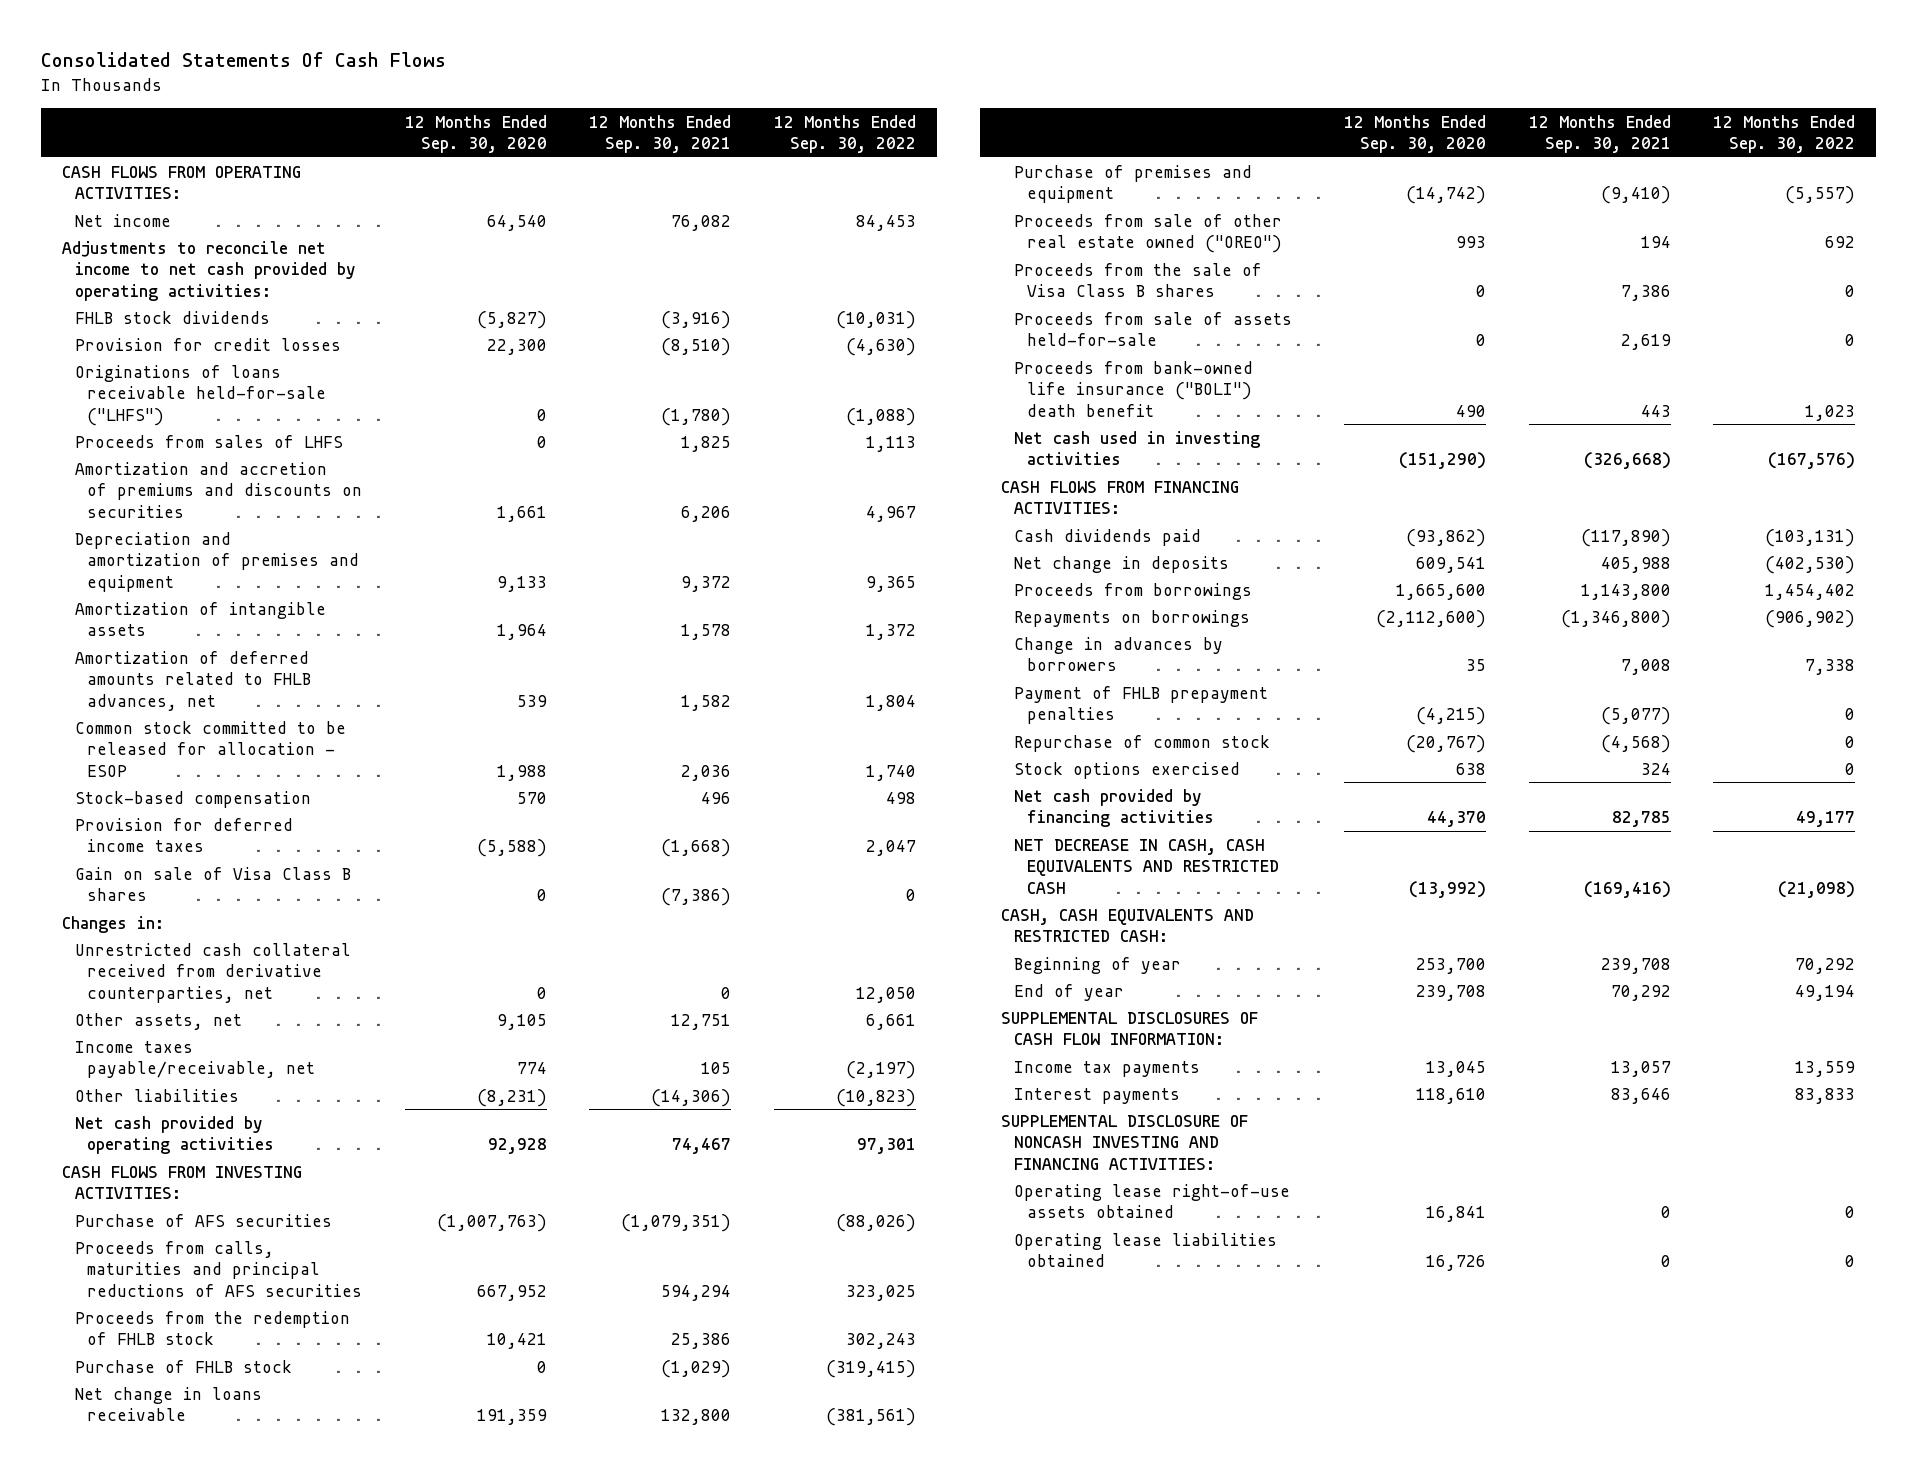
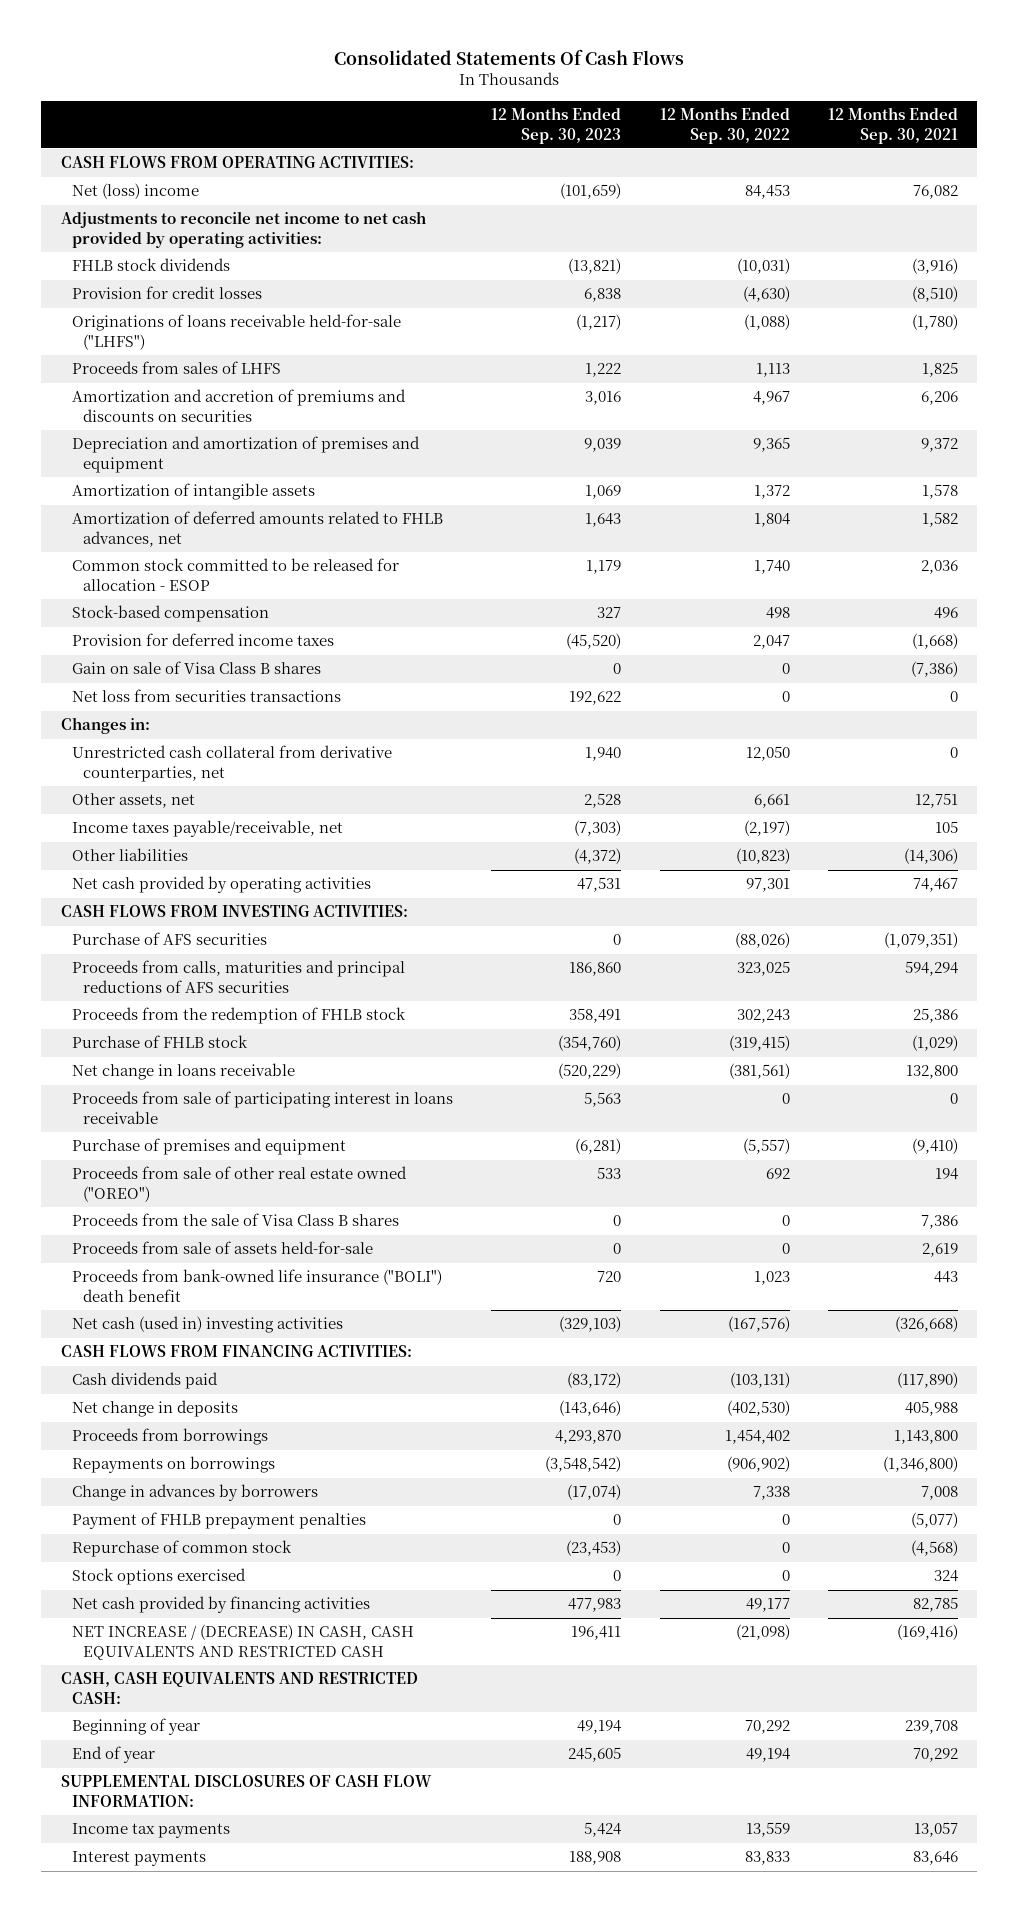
[404,114,547,154] 12 Months Ended Sep. 30, 2020 -> none
none -> [491,106,622,144] 12 Months Ended Sep. 30, 2023
[74,213,171,227] Net income -> [71,183,199,200] Net (loss) income
none -> [71,689,341,703] Net loss from securities transactions
[74,942,351,1003] Unrestricted cash collateral received from derivative counterparties, net -> [71,745,392,783] Unrestricted cash collateral from derivative counterparties, net
none -> [71,1091,453,1125] Proceeds from sale of participating interest in loans receivable
[1013,430,1260,466] Net cash used in investing activities -> [71,1316,343,1334] Net cash (used in) investing activities
[1013,838,1279,894] NET DECREASE IN CASH, CASH EQUIVALENTS AND RESTRICTED CASH -> [71,1624,414,1661] NET INCREASE / (DECREASE) IN CASH, CASH EQUIVALENTS AND RESTRICTED CASH
[1001,1114,1249,1170] SUPPLEMENTAL DISCLOSURE OF NONCASH INVESTING AND FINANCING ACTIVITIES: -> none
[1013,1183,1290,1219] Operating lease right-of-use assets obtained -> none
[1013,1232,1277,1268] Operating lease liabilities obtained -> none

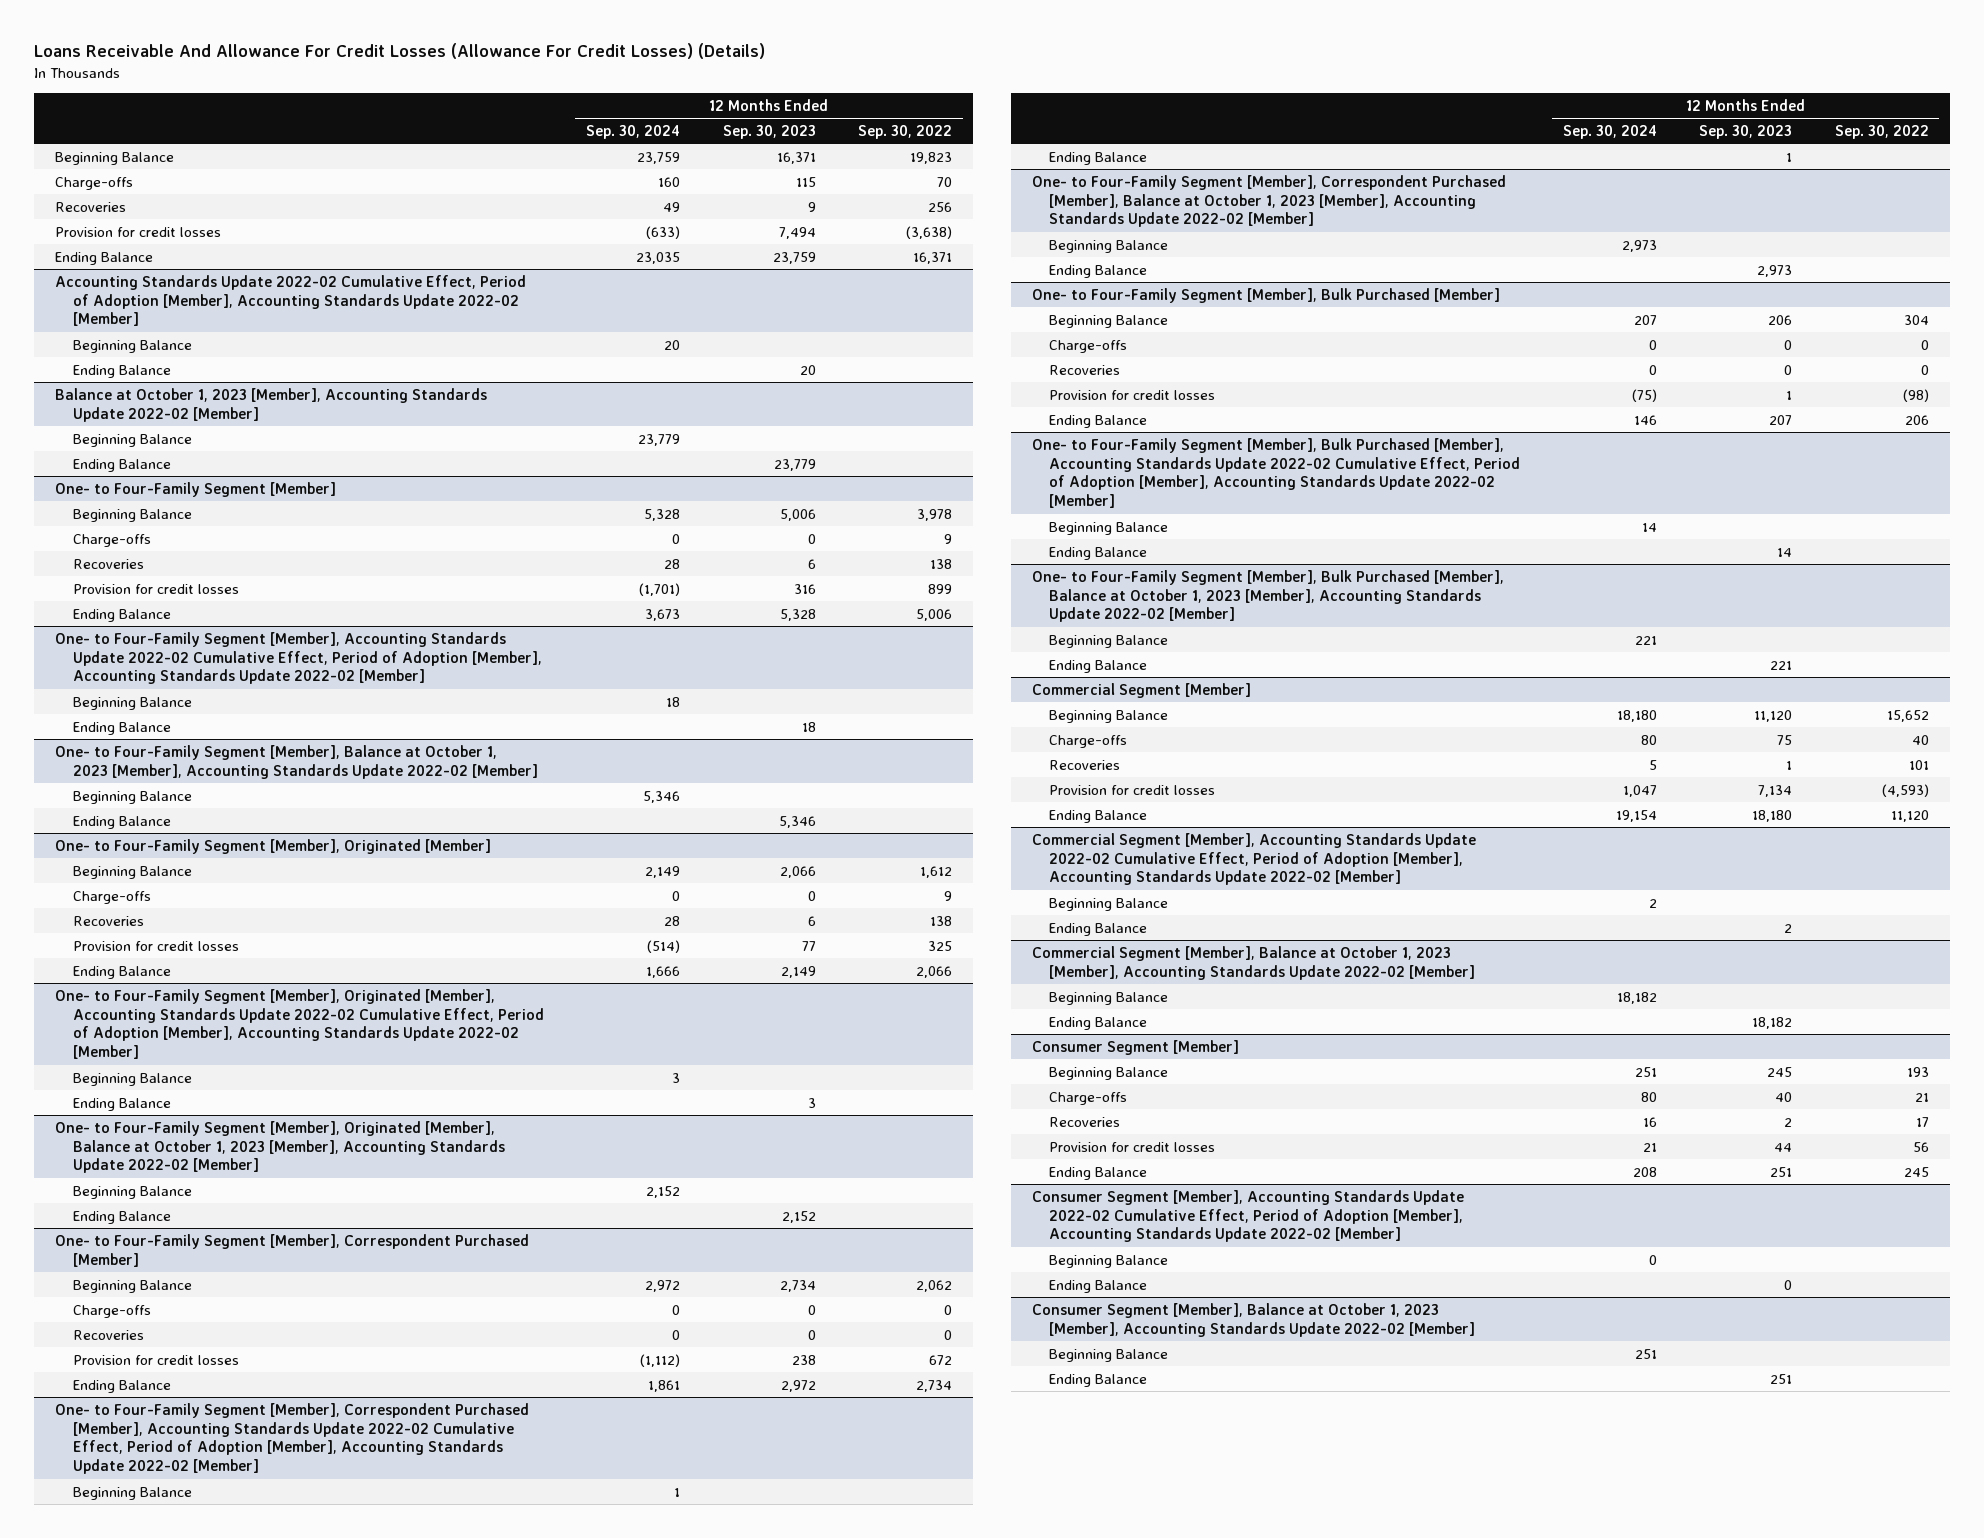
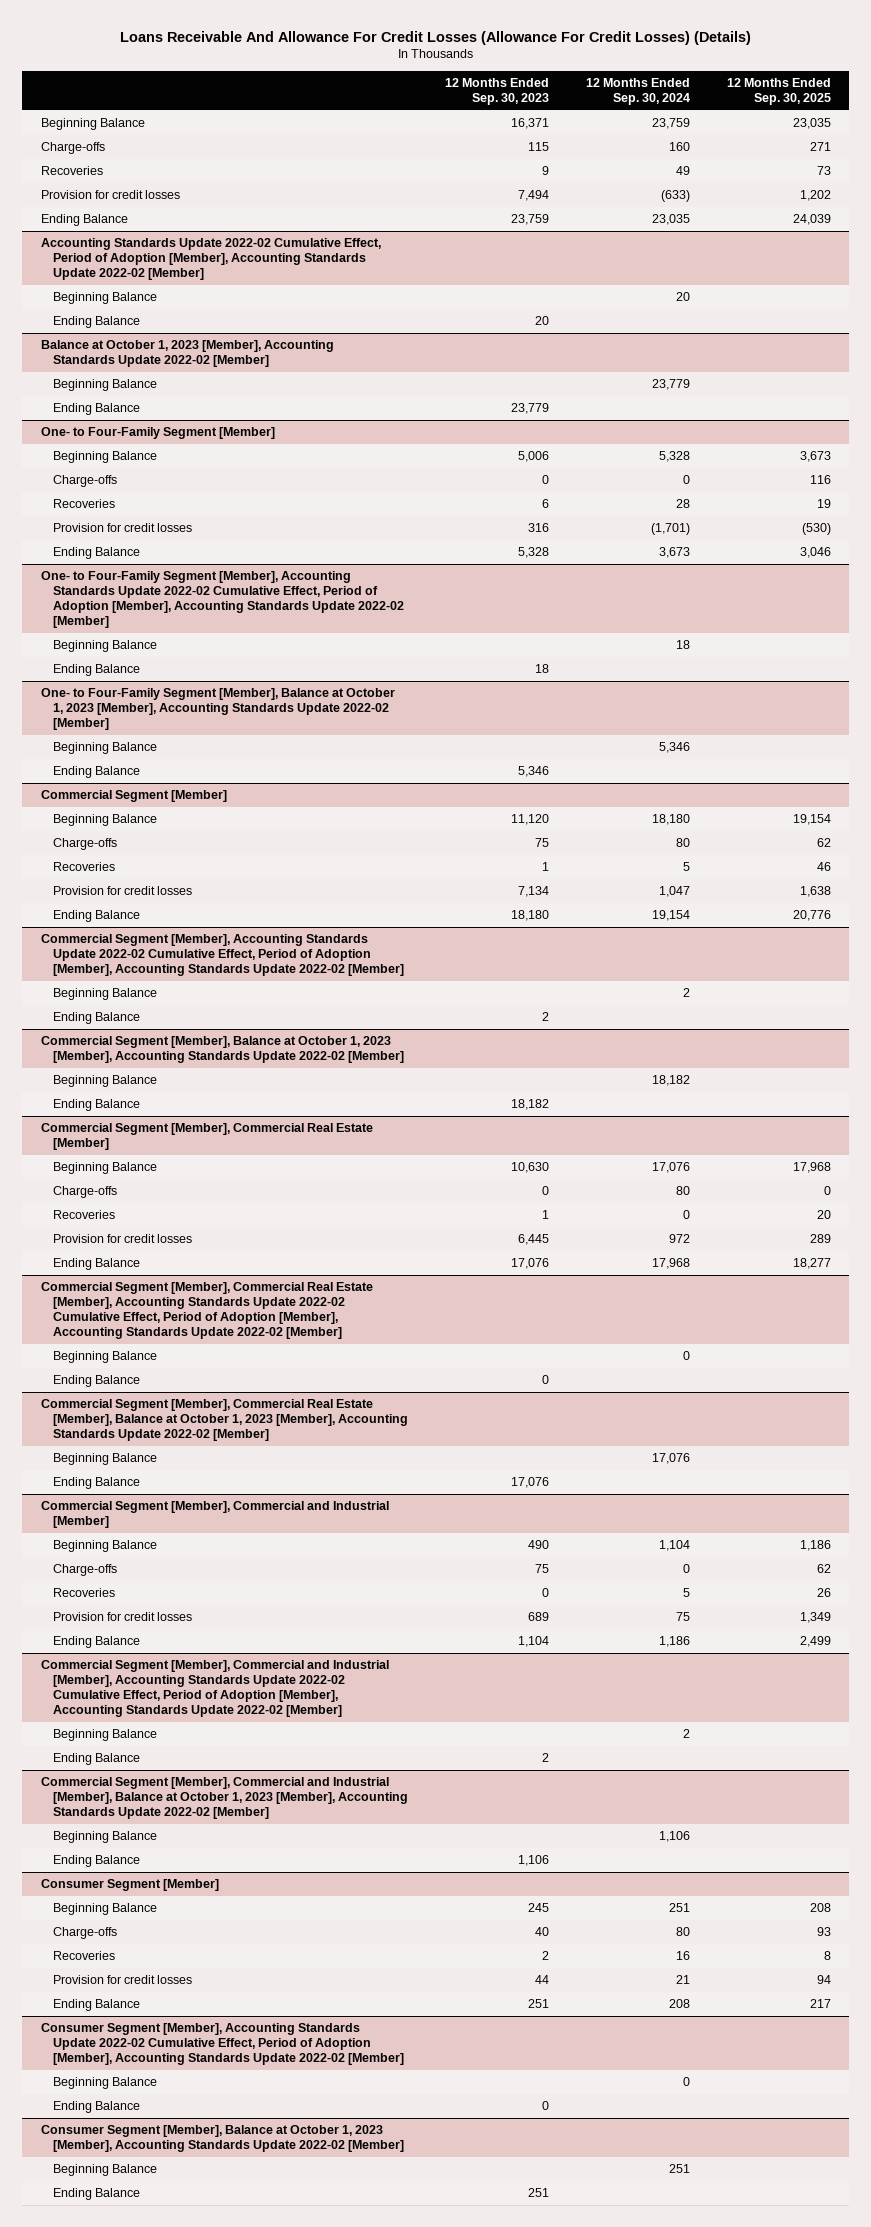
[857,124,952,139] Sep. 30, 2022 -> none
none -> [726,78,831,106] 12 Months Ended Sep. 30, 2025
[55,838,492,854] One- to Four-Family Segment [Member], Originated [Member] -> none
[72,865,192,879] Beginning Balance -> none
[72,890,151,904] Charge-offs -> none
[72,915,144,926] Recoveries -> none
[72,940,239,951] Provision for credit losses -> none
[72,965,171,979] Ending Balance -> none
[55,988,544,1060] One- to Four-Family Segment [Member], Originated [Member], Accounting Standards Update 2022-02 Cumulative Effect, Period of Adoption [Member], Accounting Standards Update 2022-02 [Member] -> none
[72,1072,192,1086] Beginning Balance -> none
[72,1097,171,1111] Ending Balance -> none
[55,1120,505,1174] One- to Four-Family Segment [Member], Originated [Member], Balance at October 1, 2023 [Member], Accounting Standards Update 2022-02 [Member] -> none
[72,1185,192,1199] Beginning Balance -> none
[72,1210,171,1224] Ending Balance -> none
[55,1233,530,1267] One- to Four-Family Segment [Member], Correspondent Purchased [Member] -> none
[72,1279,192,1293] Beginning Balance -> none
[72,1304,151,1318] Charge-offs -> none
[72,1329,144,1340] Recoveries -> none
[72,1354,239,1365] Provision for credit losses -> none
[72,1379,171,1393] Ending Balance -> none
[55,1402,530,1475] One- to Four-Family Segment [Member], Correspondent Purchased [Member], Accounting Standards Update 2022-02 Cumulative Effect, Period of Adoption [Member], Accounting Standards Update 2022-02 [Member] -> none
[72,1486,192,1500] Beginning Balance -> none
[1049,151,1148,165] Ending Balance -> none
[1032,174,1507,228] One- to Four-Family Segment [Member], Correspondent Purchased [Member], Balance at October 1, 2023 [Member], Accounting Standards Update 2022-02 [Member] -> none
[1049,239,1169,253] Beginning Balance -> none
[1049,264,1148,278] Ending Balance -> none
[1032,287,1501,303] One- to Four-Family Segment [Member], Bulk Purchased [Member] -> none
[1049,314,1169,328] Beginning Balance -> none
[1049,339,1128,353] Charge-offs -> none
[1049,364,1121,375] Recoveries -> none
[1049,389,1216,400] Provision for credit losses -> none
[1049,414,1148,428] Ending Balance -> none
[1032,437,1521,509] One- to Four-Family Segment [Member], Bulk Purchased [Member], Accounting Standards Update 2022-02 Cumulative Effect, Period of Adoption [Member], Accounting Standards Update 2022-02 [Member] -> none
[1049,521,1169,535] Beginning Balance -> none
[1049,546,1148,560] Ending Balance -> none
[1032,569,1505,623] One- to Four-Family Segment [Member], Bulk Purchased [Member], Balance at October 1, 2023 [Member], Accounting Standards Update 2022-02 [Member] -> none
[1049,634,1169,648] Beginning Balance -> none
[1049,659,1148,673] Ending Balance -> none
none -> [40,1123,373,1151] Commercial Segment [Member], Commercial Real Estate [Member]
none -> [52,1162,157,1175] Beginning Balance
none -> [52,1186,117,1199] Charge-offs
none -> [52,1210,115,1220] Recoveries
none -> [52,1234,192,1244] Provision for credit losses
none -> [52,1258,140,1271] Ending Balance
none -> [40,1282,373,1340] Commercial Segment [Member], Commercial Real Estate [Member], Accounting Standards Update 2022-02 Cumulative Effect, Period of Adoption [Member], Accounting Standards Update 2022-02 [Member]
none -> [52,1351,157,1364] Beginning Balance
none -> [52,1375,140,1388] Ending Balance
none -> [40,1399,408,1442] Commercial Segment [Member], Commercial Real Estate [Member], Balance at October 1, 2023 [Member], Accounting Standards Update 2022-02 [Member]
none -> [52,1453,157,1466] Beginning Balance
none -> [52,1477,140,1490] Ending Balance
none -> [40,1501,389,1529] Commercial Segment [Member], Commercial and Industrial [Member]
none -> [52,1540,157,1553] Beginning Balance
none -> [52,1564,117,1577] Charge-offs
none -> [52,1588,115,1598] Recoveries
none -> [52,1612,192,1622] Provision for credit losses
none -> [52,1636,140,1649] Ending Balance
none -> [40,1660,389,1718] Commercial Segment [Member], Commercial and Industrial [Member], Accounting Standards Update 2022-02 Cumulative Effect, Period of Adoption [Member], Accounting Standards Update 2022-02 [Member]
none -> [52,1729,157,1742] Beginning Balance
none -> [52,1753,140,1766] Ending Balance
none -> [40,1777,408,1820] Commercial Segment [Member], Commercial and Industrial [Member], Balance at October 1, 2023 [Member], Accounting Standards Update 2022-02 [Member]
none -> [52,1831,157,1844] Beginning Balance
none -> [52,1855,140,1868] Ending Balance

